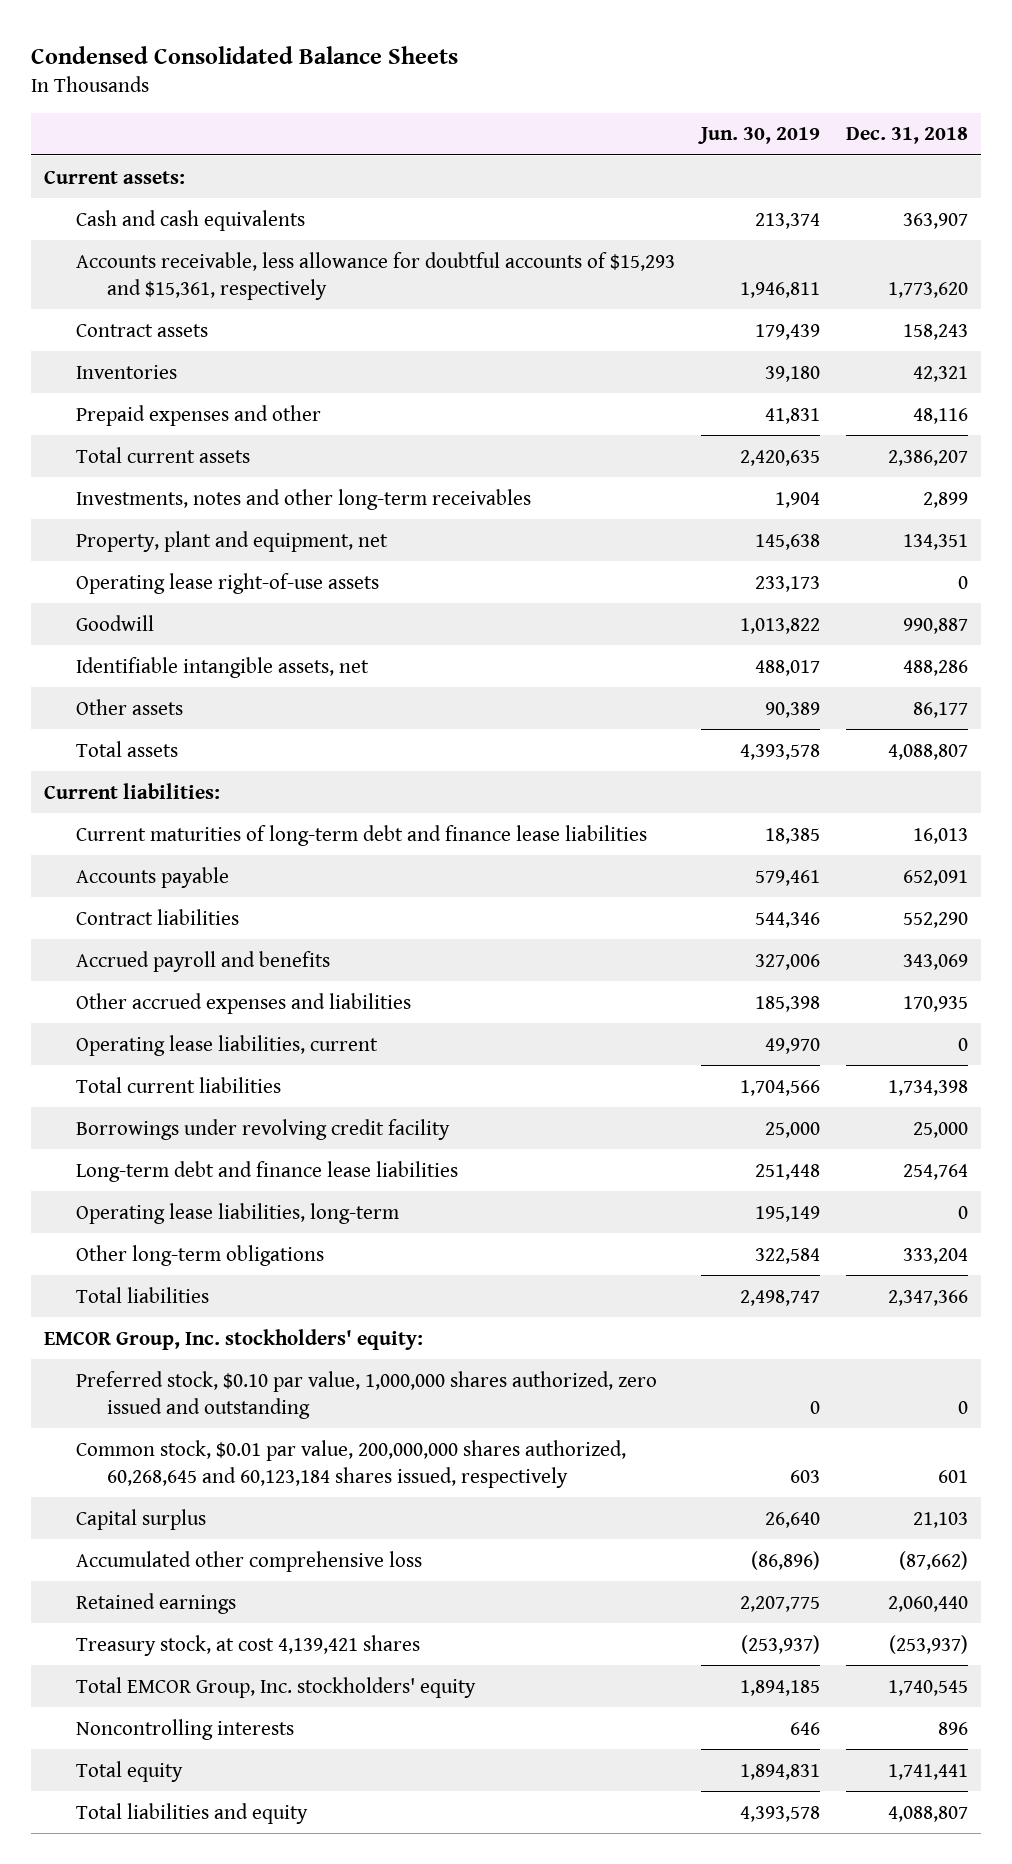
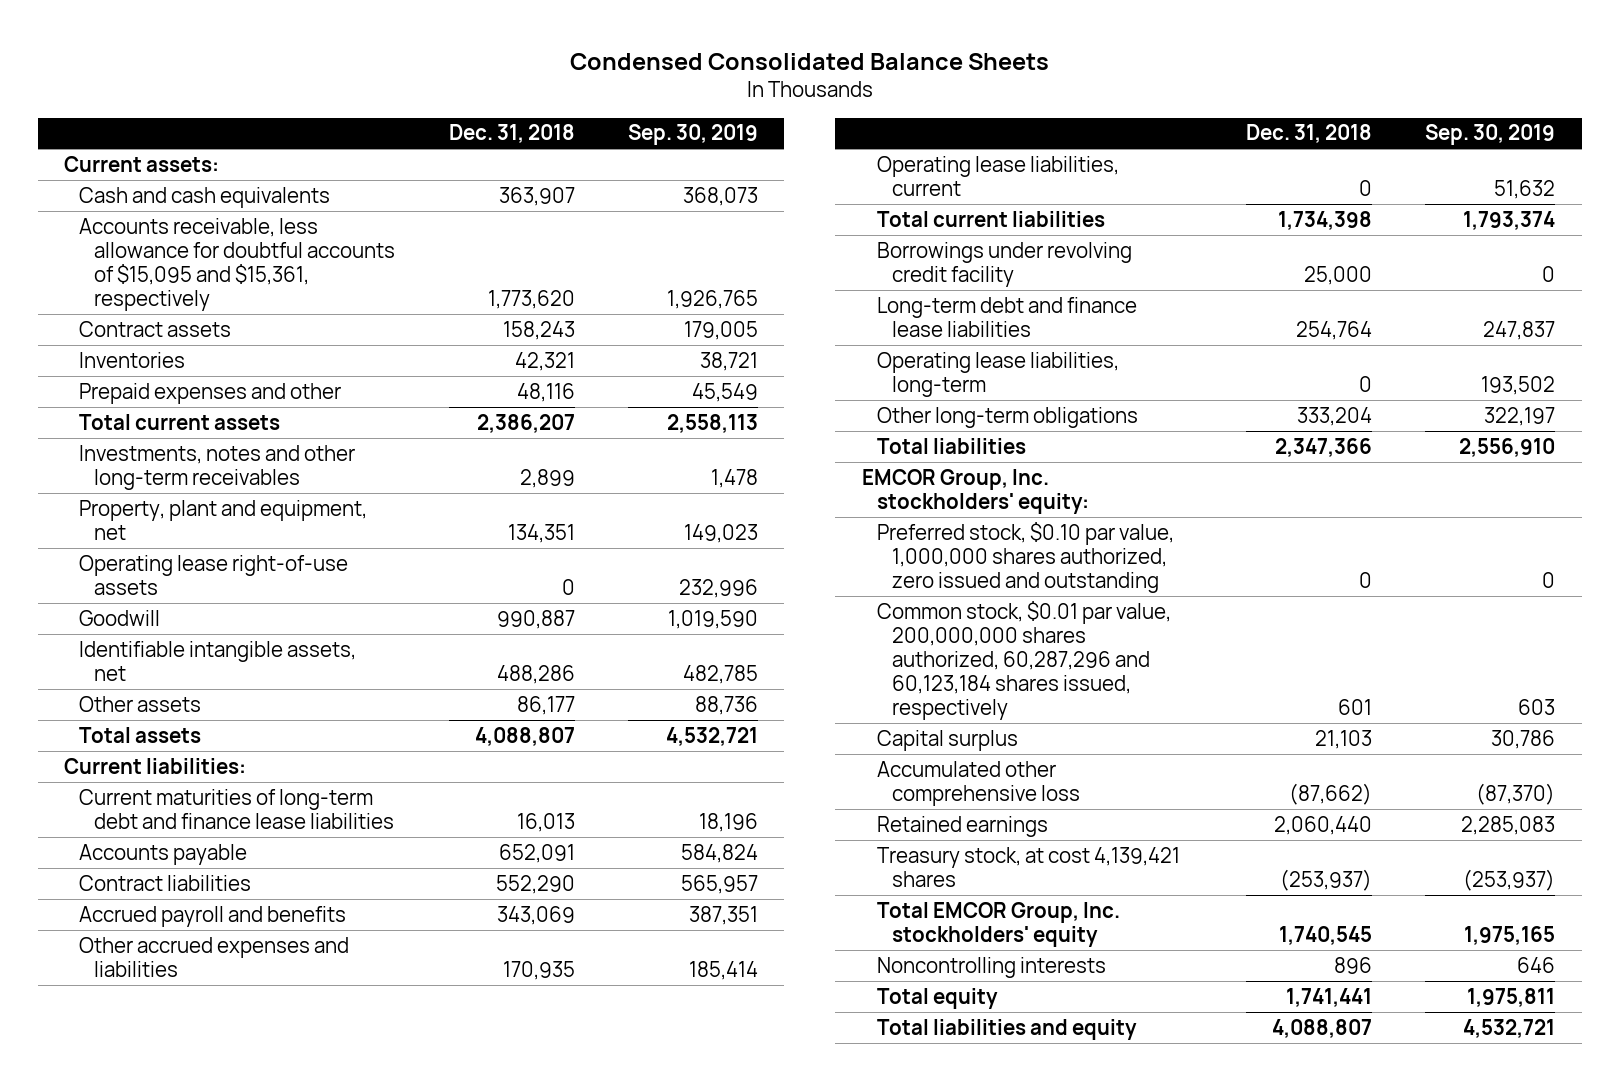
[697,127,820,145] Jun. 30, 2019 -> none
none -> [627,124,758,146] Sep. 30, 2019
[75,251,675,300] Accounts receivable, less allowance for doubtful accounts of $15,293 and $15,361, respectively -> [79,217,396,311] Accounts receivable, less allowance for doubtful accounts of $15,095 and $15,361, respectively
[75,1439,626,1488] Common stock, $0.01 par value, 200,000,000 shares authorized, 60,268,645 and 60,123,184 shares issued, respectively -> [876,600,1171,720] Common stock, $0.01 par value, 200,000,000 shares authorized, 60,287,296 and 60,123,184 shares issued, respectively

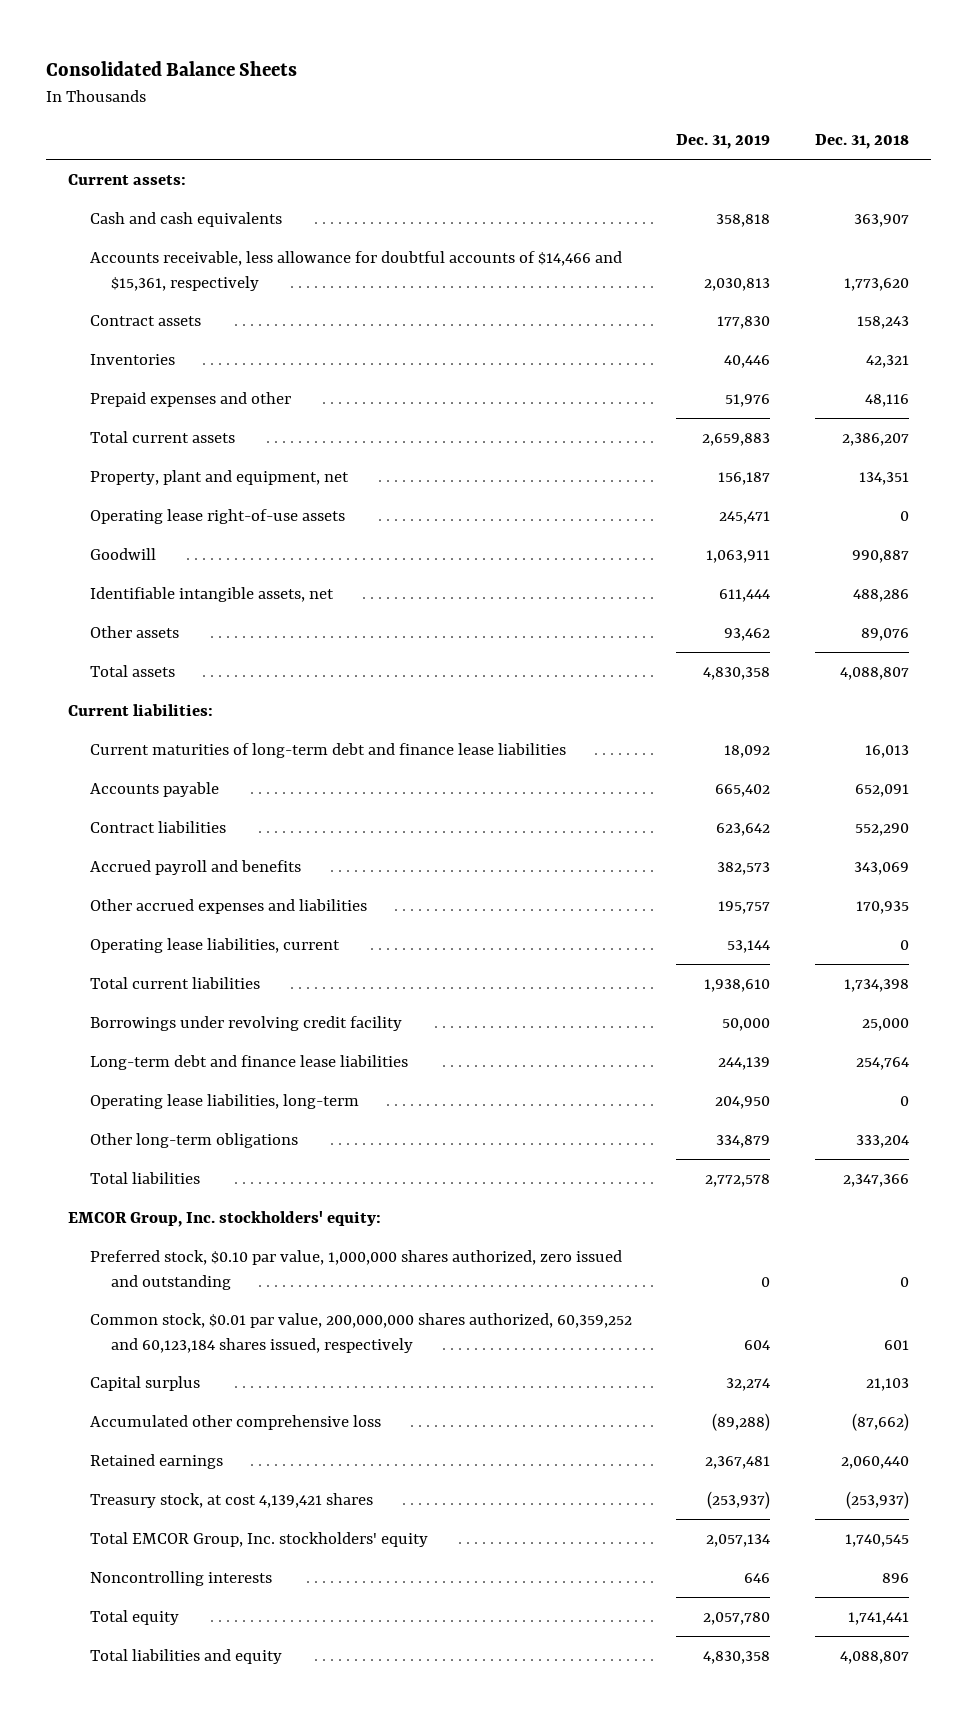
[569,52,1049,70] Condensed Consolidated Balance Sheets -> [46,60,298,76] Consolidated Balance Sheets
[627,124,758,146] Sep. 30, 2019 -> none
none -> [676,134,771,150] Dec. 31, 2019
[79,217,396,311] Accounts receivable, less allowance for doubtful accounts of $15,095 and $15,361, respectively -> [89,250,622,291] Accounts receivable, less allowance for doubtful accounts of $14,466 and $15,361, respectively
[79,444,356,490] Investments, notes and other long-term receivables -> none
[516,695,575,715] 86,177 -> [860,627,909,641] 89,076
[876,600,1171,720] Common stock, $0.01 par value, 200,000,000 shares authorized, 60,287,296 and 60,123,184 shares issued, respectively -> [89,1312,632,1353] Common stock, $0.01 par value, 200,000,000 shares authorized, 60,359,252 and 60,123,184 shares issued, respectively

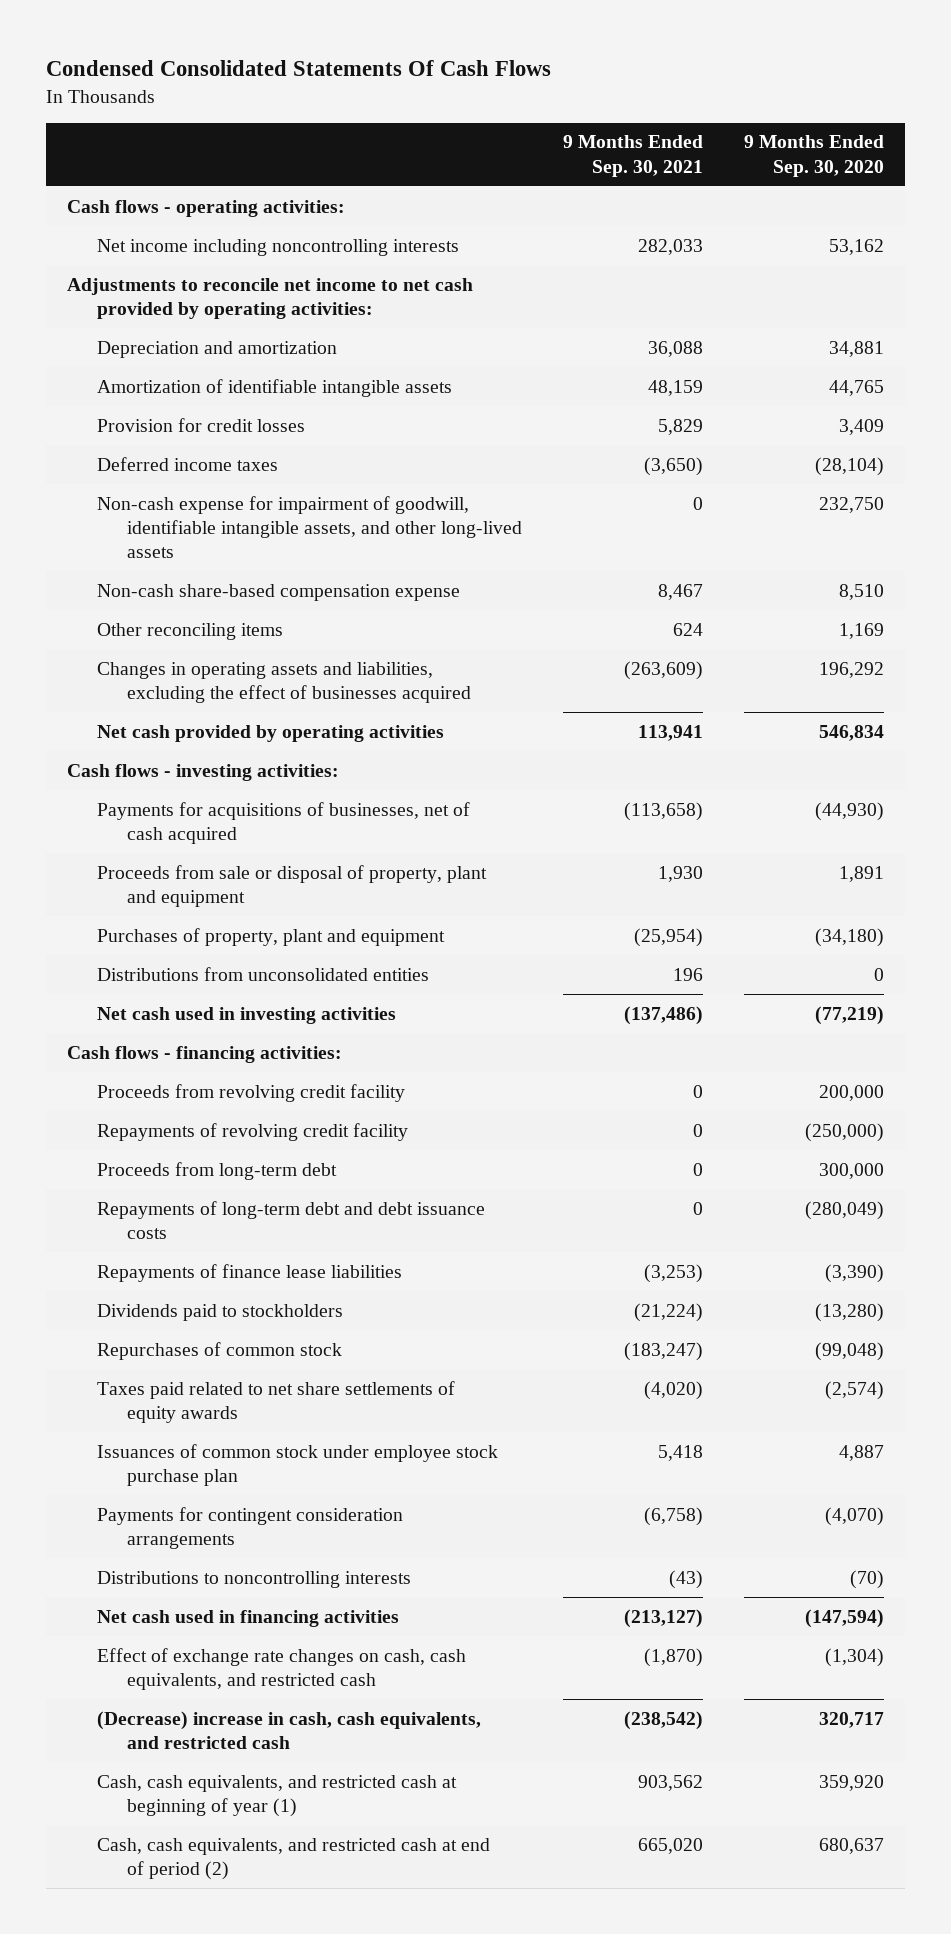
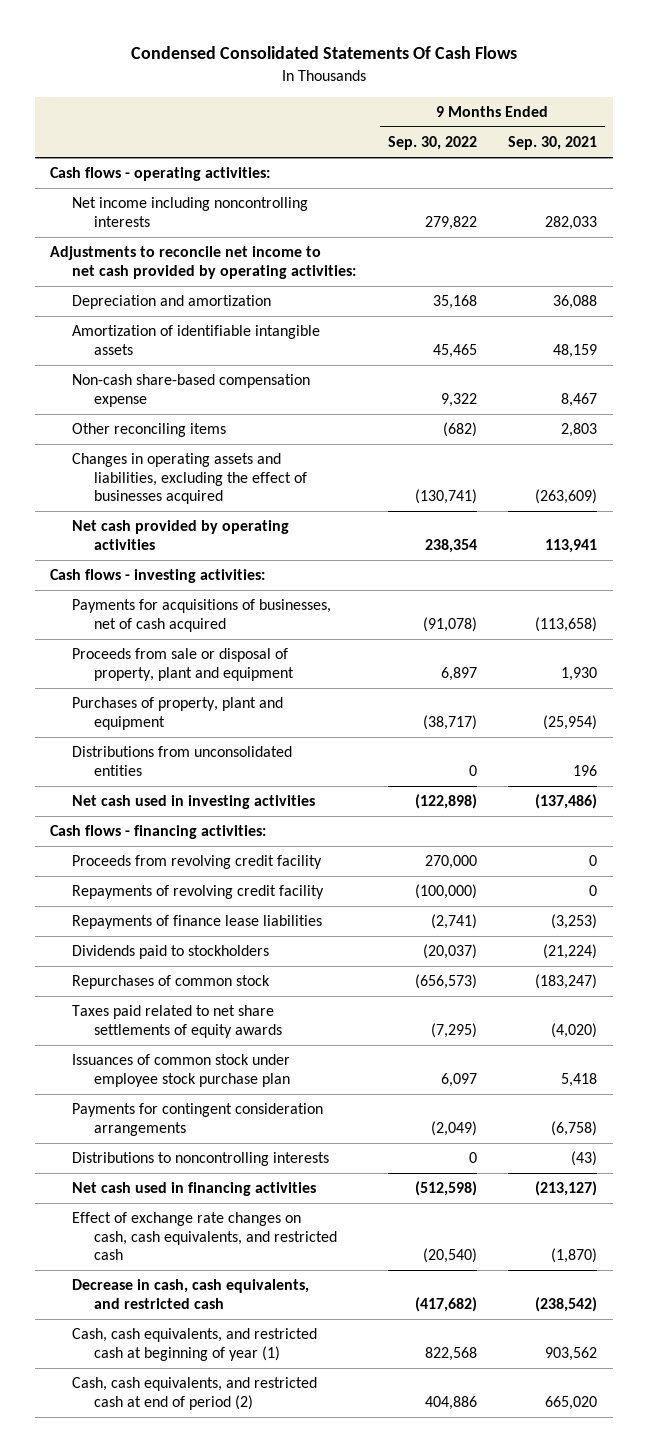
[744,135,885,177] 9 Months Ended Sep. 30, 2020 -> none
none -> [387,136,477,151] Sep. 30, 2022
[96,417,305,432] Provision for credit losses -> none
[96,456,278,471] Deferred income taxes -> none
[96,495,522,559] Non-cash expense for impairment of goodwill, identifiable intangible assets, and other long-lived assets -> none
[673,622,704,636] 624 -> [561,423,598,438] 2,803
[96,1161,337,1180] Proceeds from long-term debt -> none
[96,1200,485,1240] Repayments of long-term debt and debt issuance costs -> none
[96,1710,481,1750] (Decrease) increase in cash, cash equivalents, and restricted cash -> [72,1279,310,1309] Decrease in cash, cash equivalents, and restricted cash

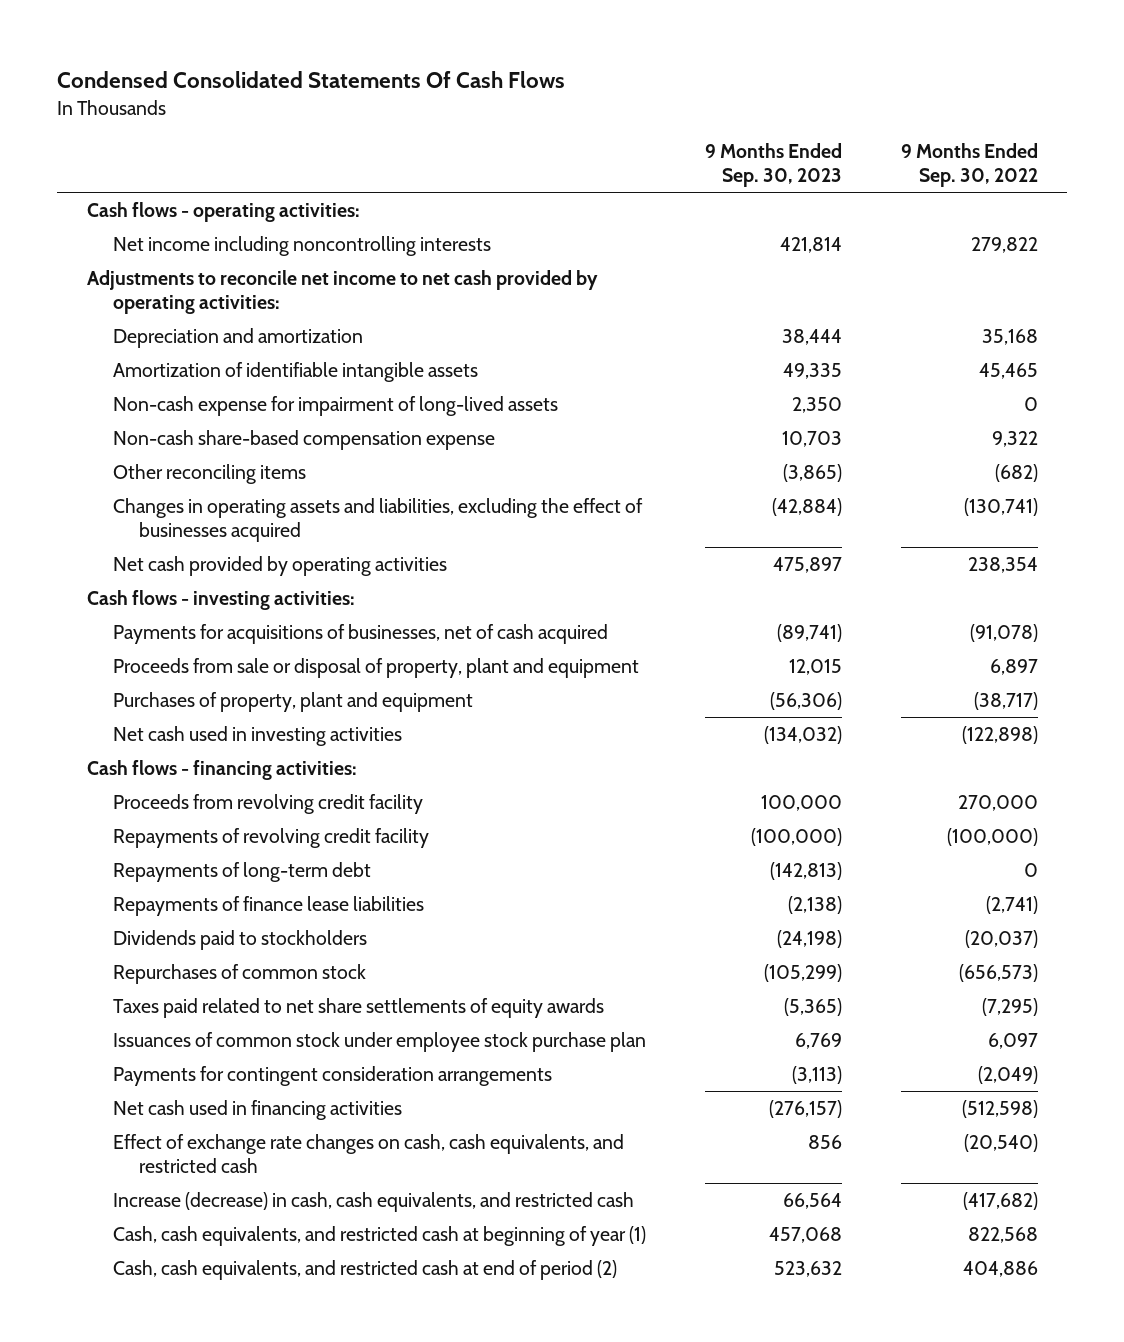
[508,136,598,151] Sep. 30, 2021 -> none
none -> [704,143,842,188] 9 Months Ended Sep. 30, 2023
none -> [112,395,558,416] Non-cash expense for impairment of long-lived assets
[72,746,293,776] Distributions from unconsolidated entities -> none
none -> [112,861,371,882] Repayments of long-term debt
[72,1152,330,1167] Distributions to noncontrolling interests -> none
[72,1279,310,1309] Decrease in cash, cash equivalents, and restricted cash -> [112,1191,634,1212] Increase (decrease) in cash, cash equivalents, and restricted cash

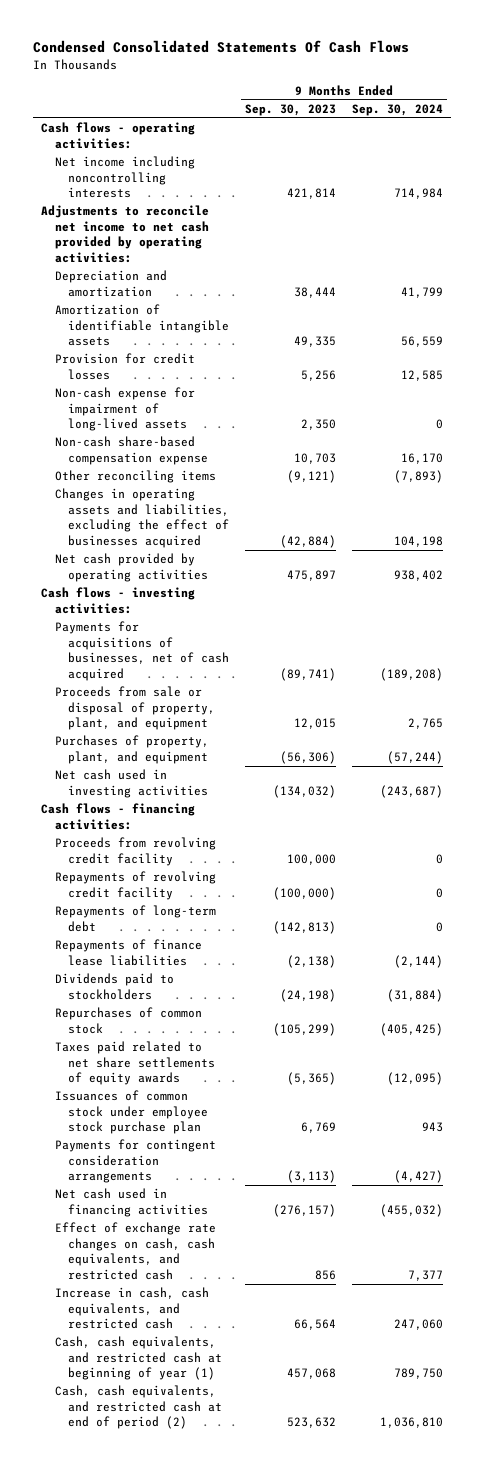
[900,143,1038,188] 9 Months Ended Sep. 30, 2022 -> none
none -> [351,104,443,117] Sep. 30, 2024
none -> [54,353,195,380] Provision for credit losses
[782,463,842,482] (3,865) -> [286,470,336,484] (9,121)
[112,657,639,678] Proceeds from sale or disposal of property, plant and equipment -> [54,686,215,731] Proceeds from sale or disposal of property, plant, and equipment
[112,691,473,712] Purchases of property, plant and equipment -> [54,735,209,764] Purchases of property, plant, and equipment
[112,1191,634,1212] Increase (decrease) in cash, cash equivalents, and restricted cash -> [54,1287,209,1330] Increase in cash, cash equivalents, and restricted cash

